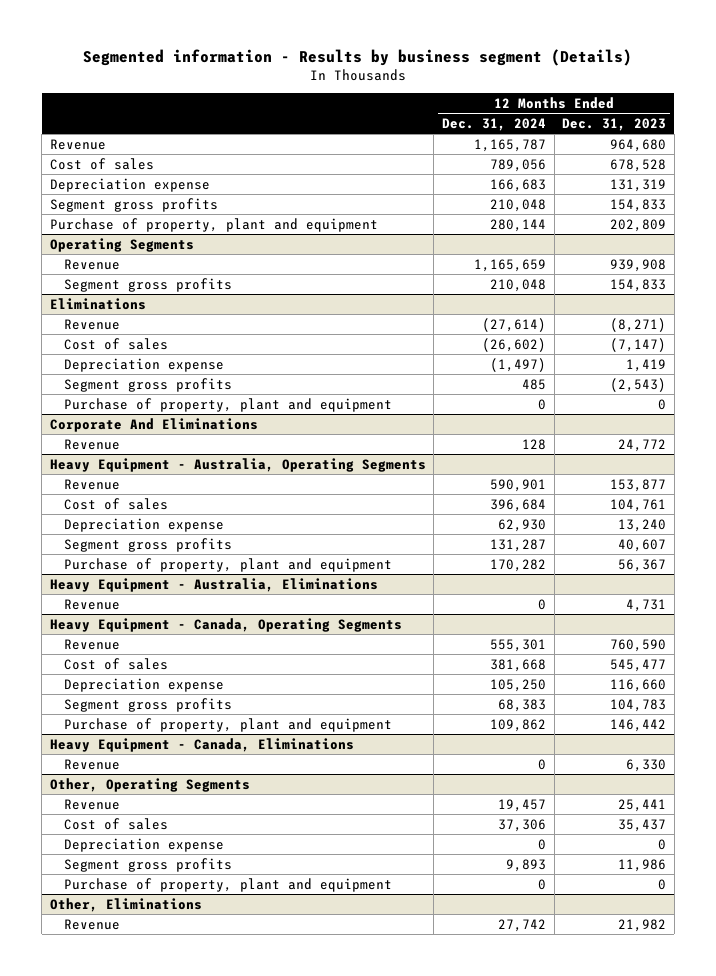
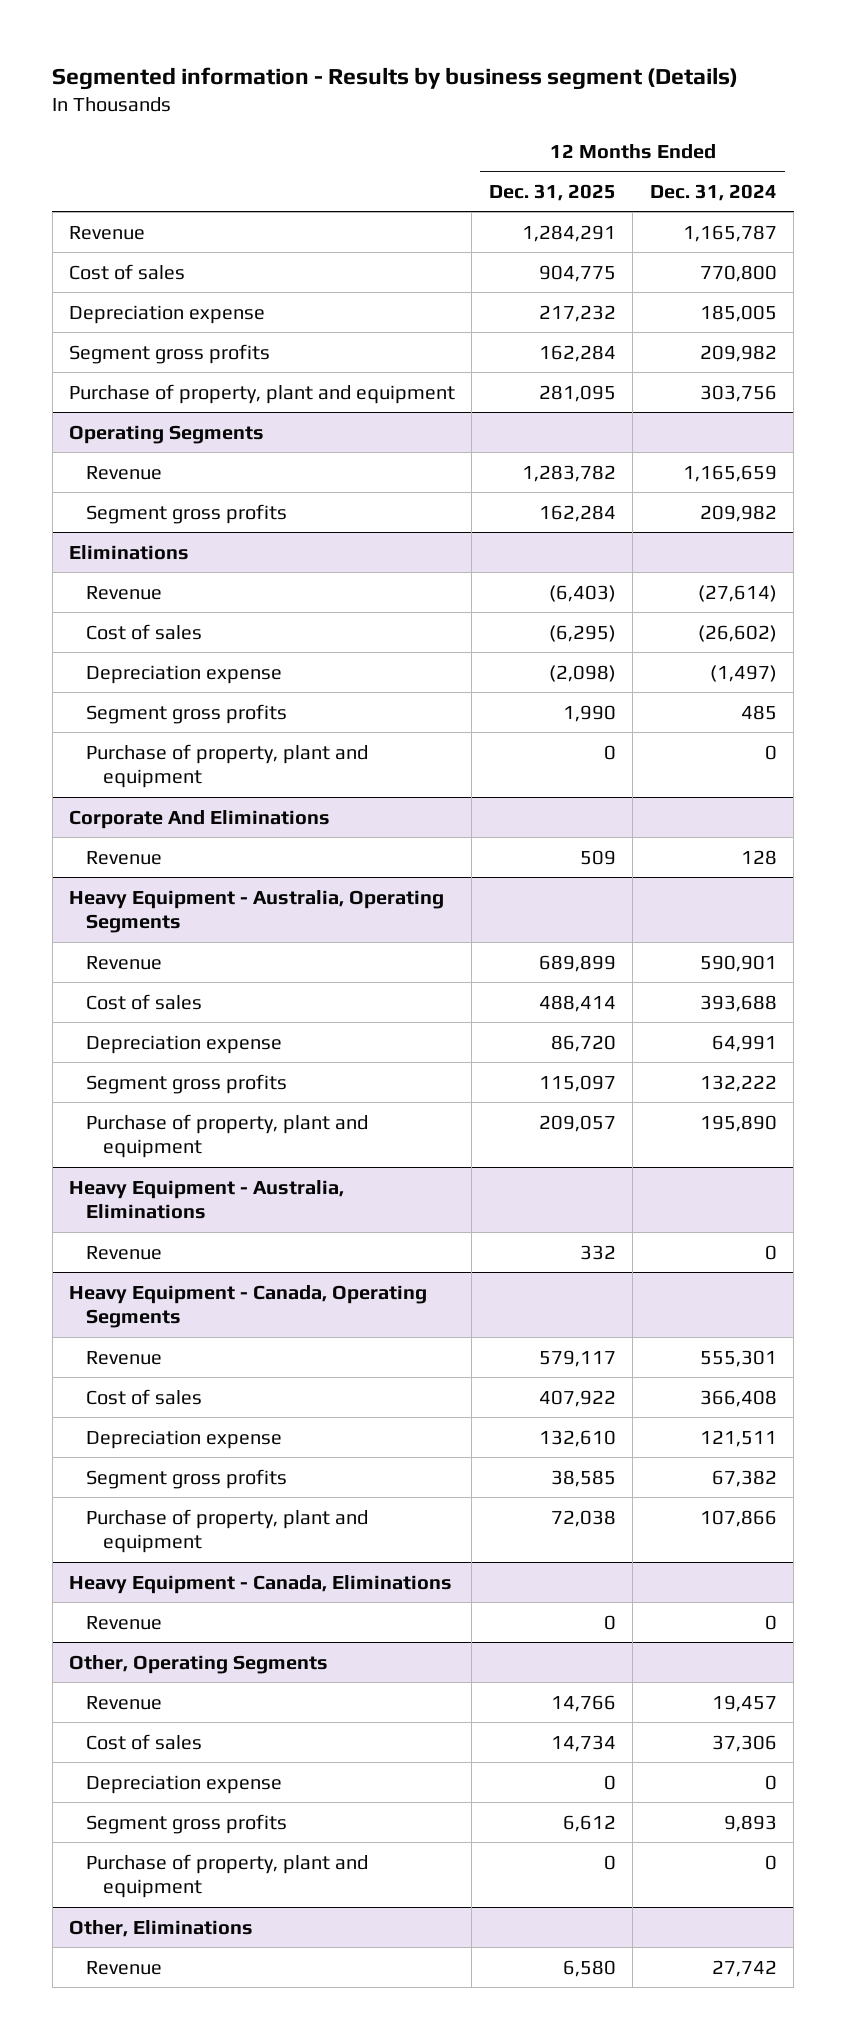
[562,117,667,131] Dec. 31, 2023 -> none
none -> [488,183,616,201] Dec. 31, 2025
[489,158,546,172] 789,056 -> [699,264,777,282] 770,800
[489,178,546,192] 166,683 -> [699,304,777,322] 185,005
[489,198,546,212] 210,048 -> [699,344,777,362] 209,982
[489,218,546,232] 280,144 -> [699,384,777,402] 303,756
[489,278,546,292] 210,048 -> [699,504,777,522] 209,982
[489,498,546,512] 396,684 -> [699,994,777,1012] 393,688
[497,518,546,532] 62,930 -> [711,1034,777,1052] 64,991
[489,538,546,552] 131,287 -> [699,1074,777,1092] 132,222
[489,558,546,572] 170,282 -> [699,1114,777,1132] 195,890
[489,658,546,672] 381,668 -> [699,1389,777,1407] 366,408
[489,678,546,692] 105,250 -> [699,1429,777,1447] 121,511
[497,698,546,712] 68,383 -> [711,1469,777,1487] 67,382
[489,718,546,732] 109,862 -> [699,1509,777,1527] 107,866

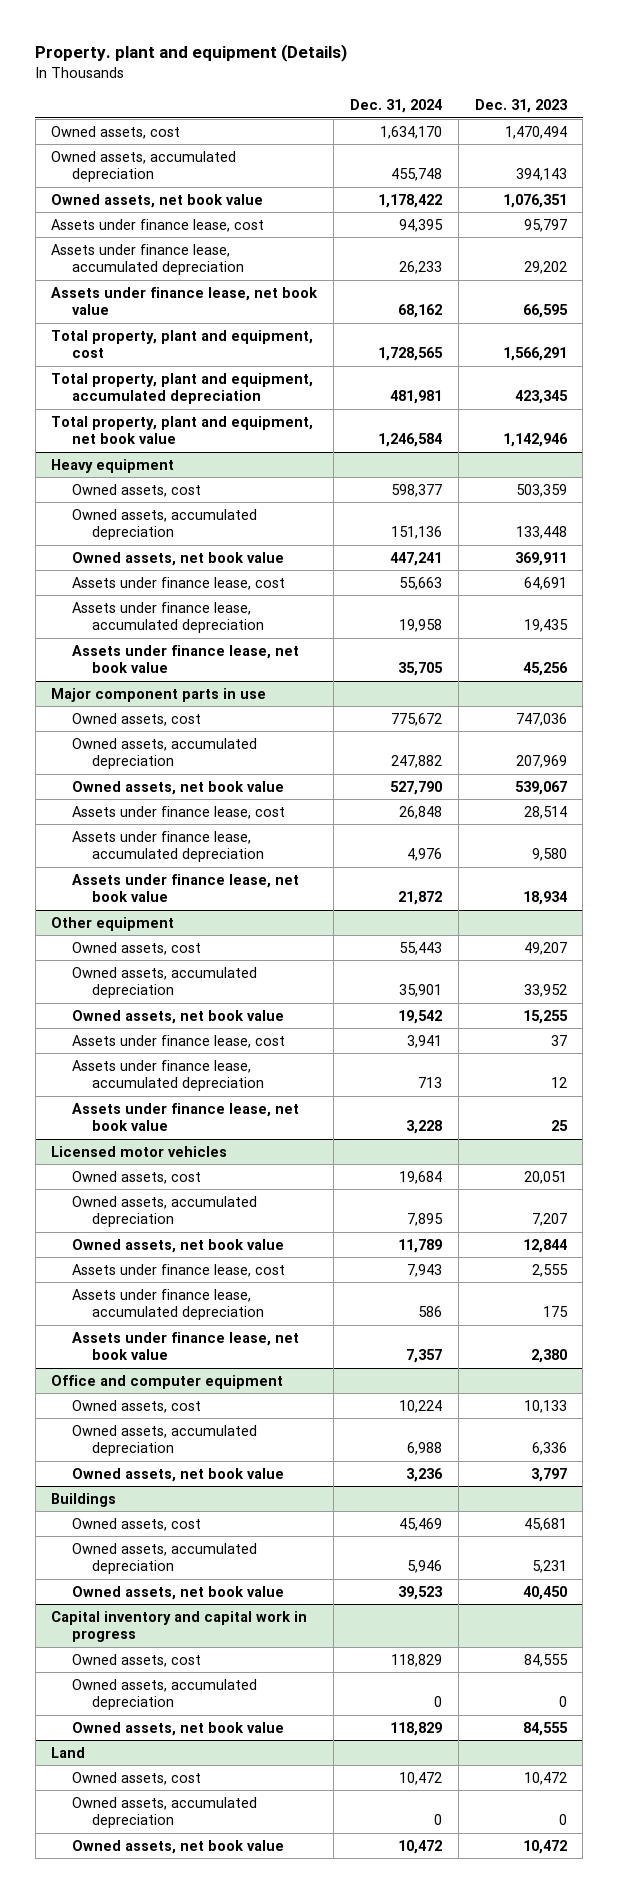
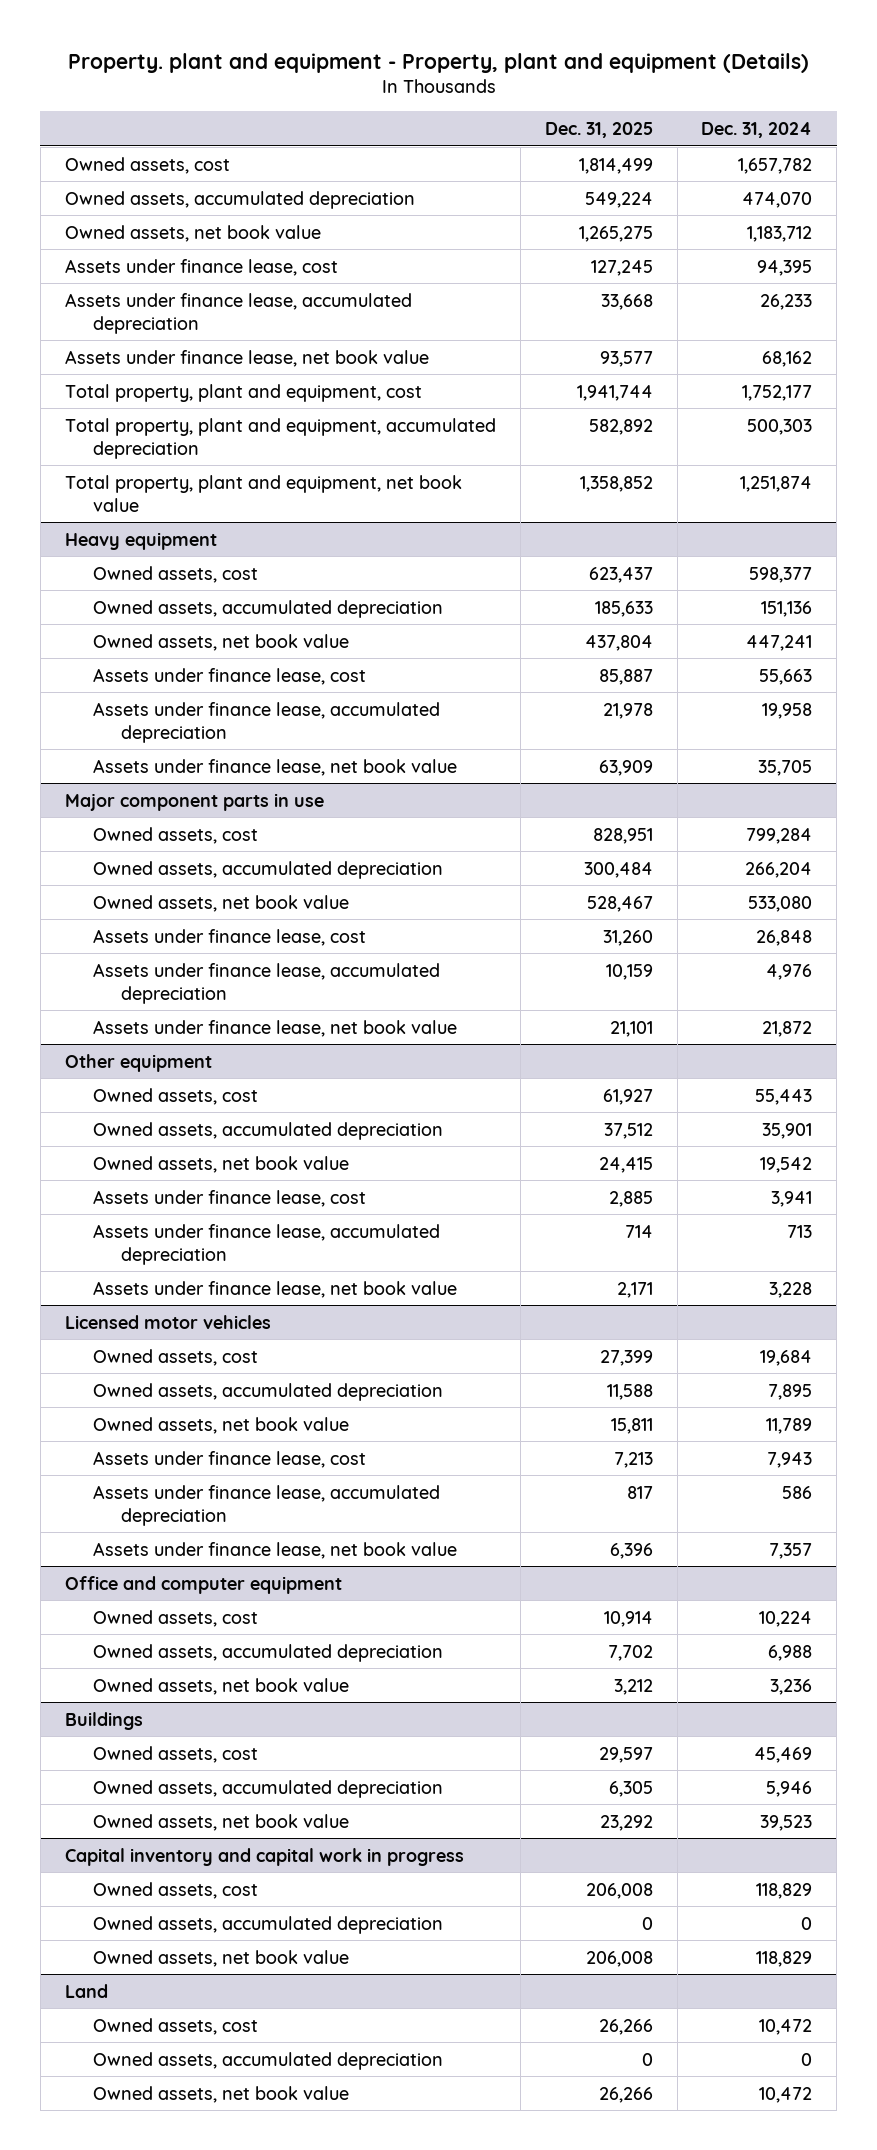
[35,43,348,62] Property. plant and equipment (Details) -> [67,52,809,73] Property. plant and equipment - Property, plant and equipment (Details)
[474,99,567,114] Dec. 31, 2023 -> none
none -> [544,121,653,138] Dec. 31, 2025
[379,125,442,139] 1,634,170 -> [738,157,813,174] 1,657,782
[390,168,442,182] 455,748 -> [742,191,813,208] 474,070
[377,193,442,208] 1,178,422 -> [747,225,813,242] 1,183,712
[377,347,443,362] 1,728,565 -> [742,384,813,401] 1,752,177
[389,390,442,405] 481,981 -> [747,418,813,435] 500,303
[377,433,442,448] 1,246,584 -> [740,475,813,492] 1,251,874
[390,712,442,726] 775,672 -> [746,827,813,844] 799,284
[390,755,442,769] 247,882 -> [745,861,813,878] 266,204
[389,780,442,795] 527,790 -> [748,895,813,912] 533,080

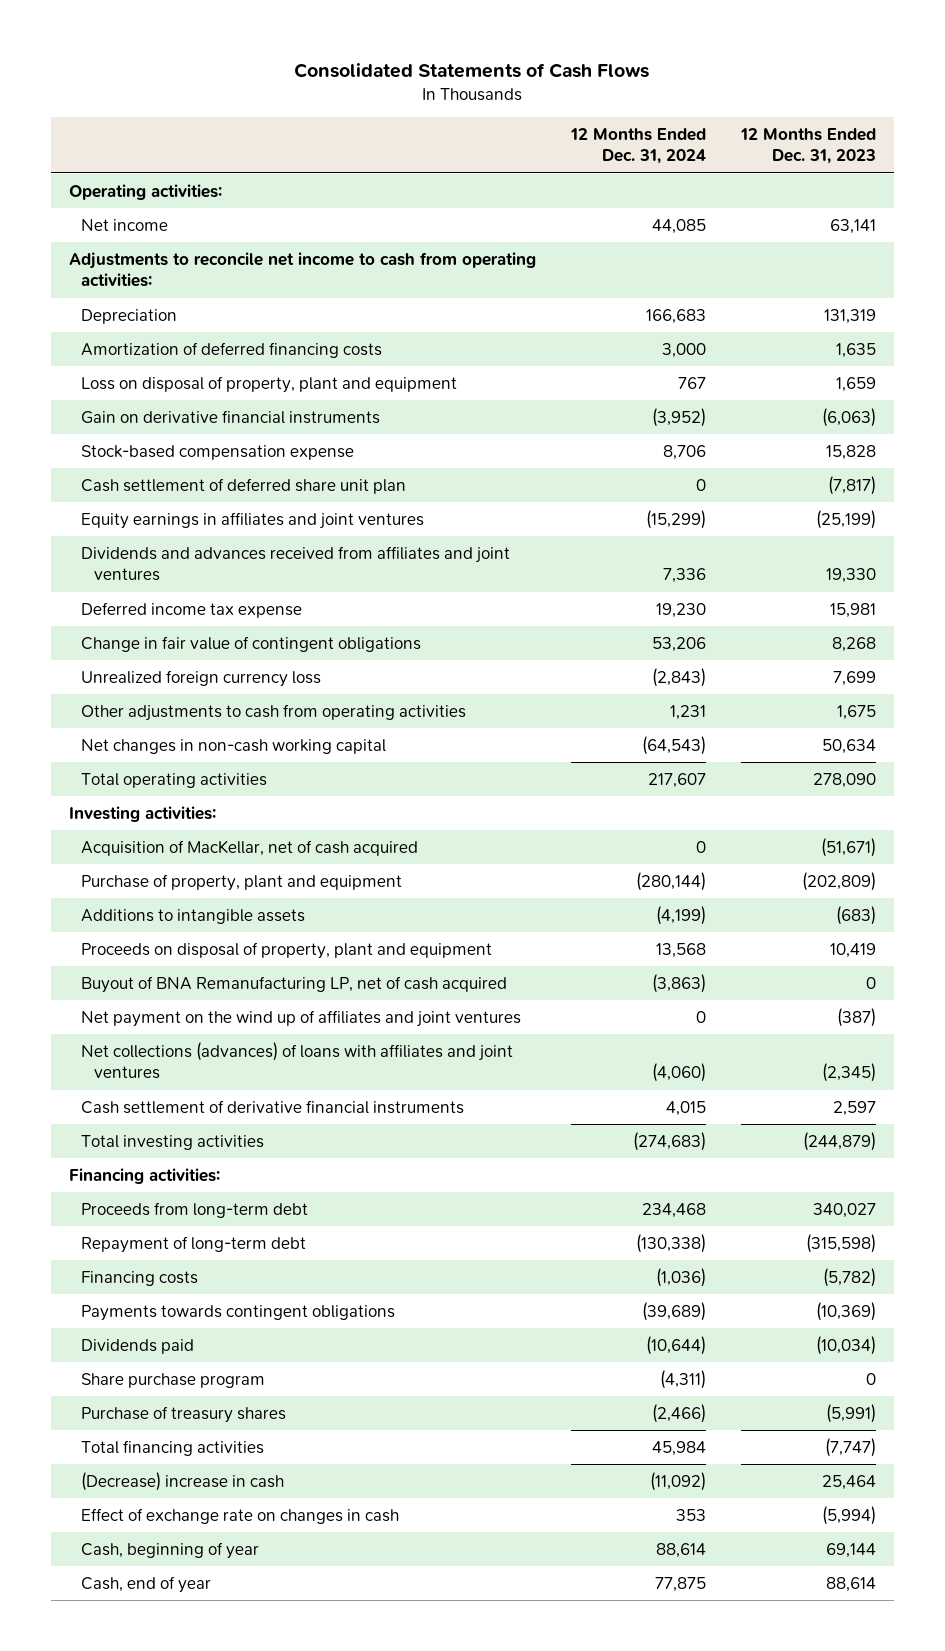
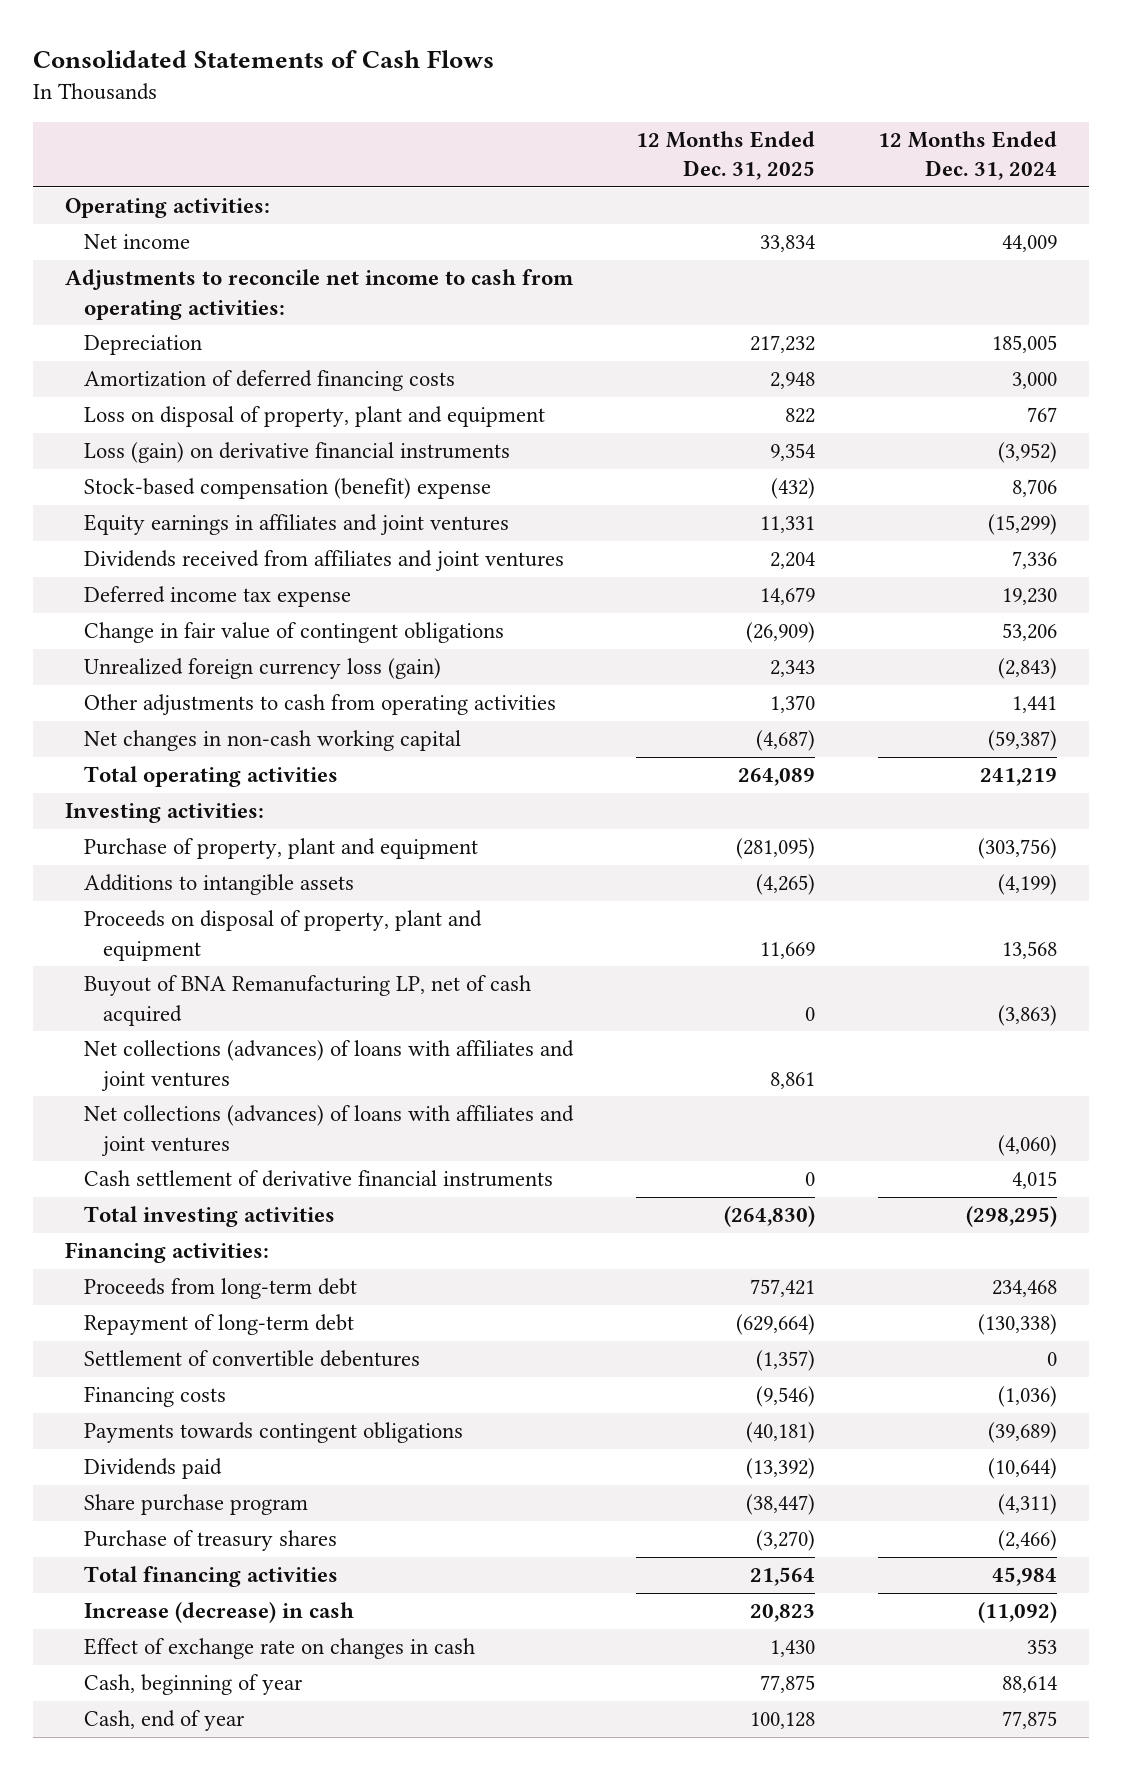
[739,127,876,165] 12 Months Ended Dec. 31, 2023 -> none
none -> [636,131,816,181] 12 Months Ended Dec. 31, 2025
[651,218,706,234] 44,085 -> [1002,235,1058,253] 44,009
[645,308,706,324] 166,683 -> [992,335,1058,354] 185,005
[81,477,407,494] Cash settlement of deferred share unit plan -> none
[81,409,381,424] Gain on derivative financial instruments -> [83,442,510,464] Loss (gain) on derivative financial instruments
[81,444,355,460] Stock-based compensation expense -> [83,478,491,500] Stock-based compensation (benefit) expense
[81,545,511,582] Dividends and advances received from affiliates and joint ventures -> [83,550,564,572] Dividends received from affiliates and joint ventures
[81,669,322,687] Unrealized foreign currency loss -> [83,658,441,680] Unrealized foreign currency loss (gain)
[669,704,706,720] 1,231 -> [1012,696,1058,714] 1,441
[641,735,706,755] (64,543) -> [988,730,1058,752] (59,387)
[647,772,706,788] 217,607 -> [980,768,1058,787] 241,219
[81,839,419,856] Acquisition of MacKellar, net of cash acquired -> none
[635,871,706,891] (280,144) -> [978,838,1058,860] (303,756)
[81,1009,522,1027] Net payment on the wind up of affiliates and joint ventures -> none
none -> [83,1040,574,1091] Net collections (advances) of loans with affiliates and joint ventures
[632,1131,706,1151] (274,683) -> [966,1206,1058,1228] (298,295)
none -> [83,1350,420,1368] Settlement of convertible debentures
[81,1471,285,1491] (Decrease) increase in cash -> [83,1602,354,1624] Increase (decrease) in cash

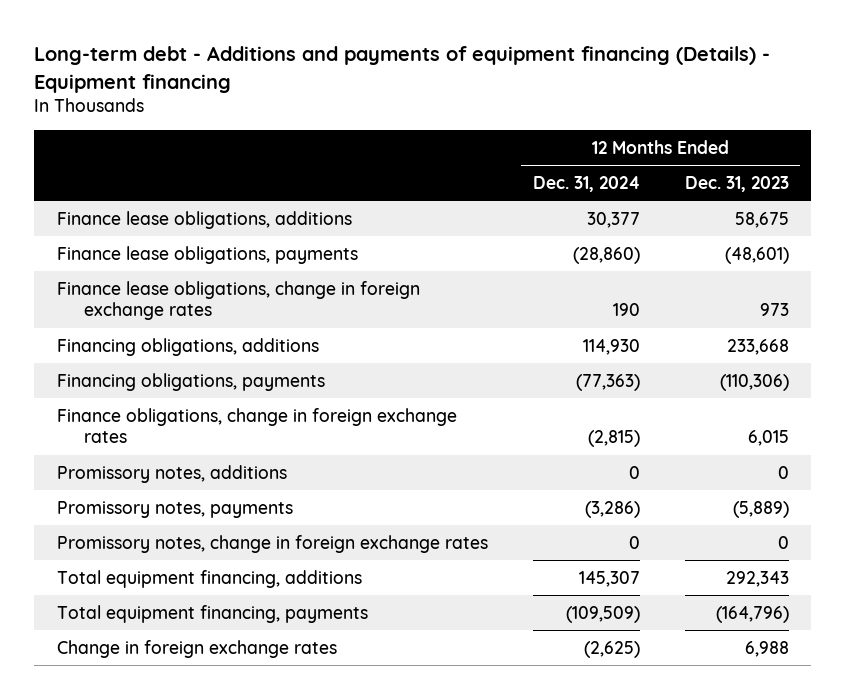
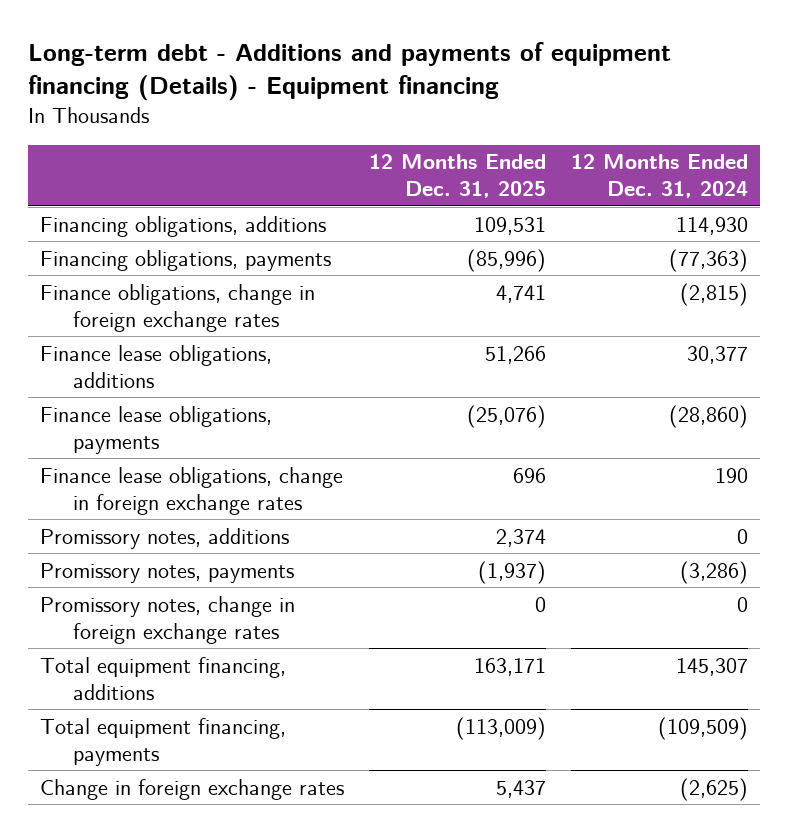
[684,175,789,192] Dec. 31, 2023 -> none
none -> [369,154,547,199] 12 Months Ended Dec. 31, 2025
[56,210,352,229] Finance lease obligations, additions -> [40,344,273,388] Finance lease obligations, additions
[56,245,358,264] Finance lease obligations, payments -> [40,405,273,454] Finance lease obligations, payments
[56,280,420,321] Finance lease obligations, change in foreign exchange rates -> [40,466,344,515] Finance lease obligations, change in foreign exchange rates

